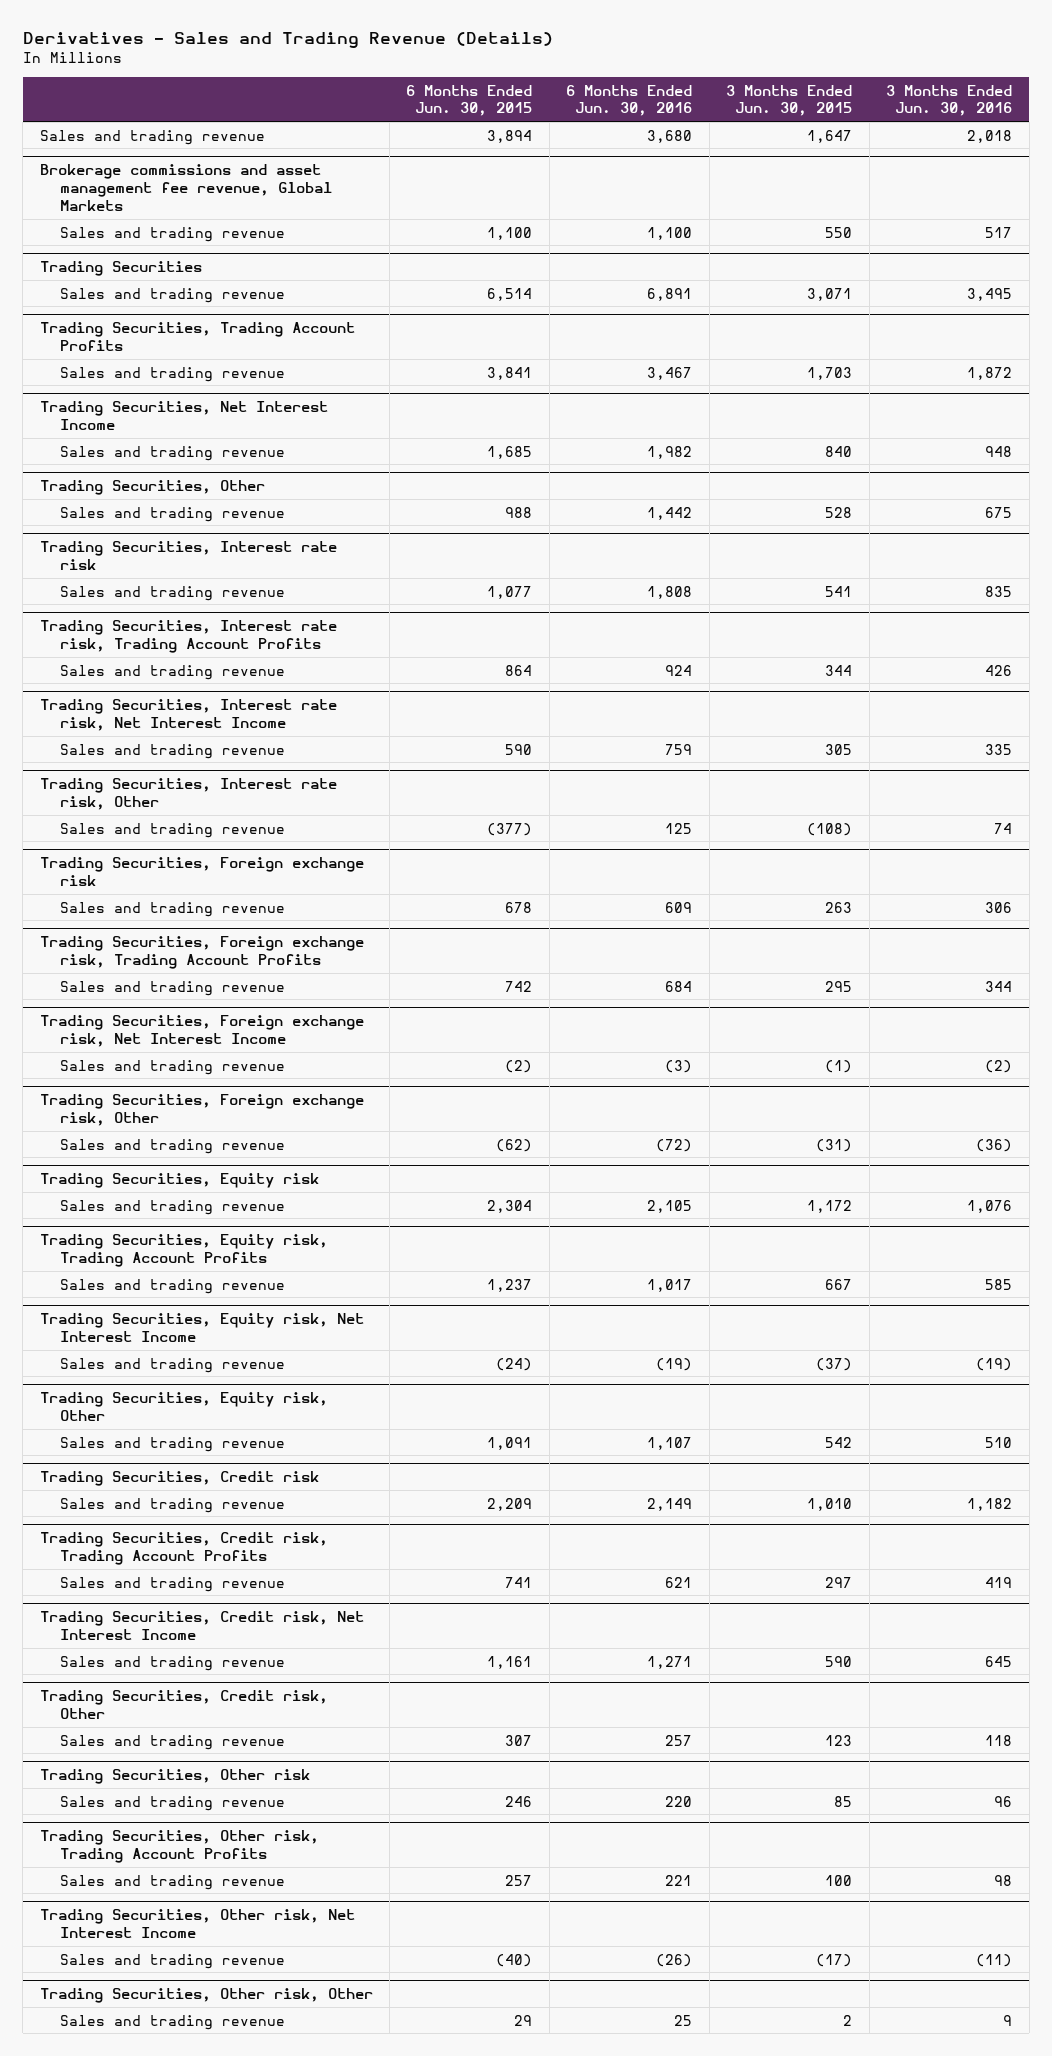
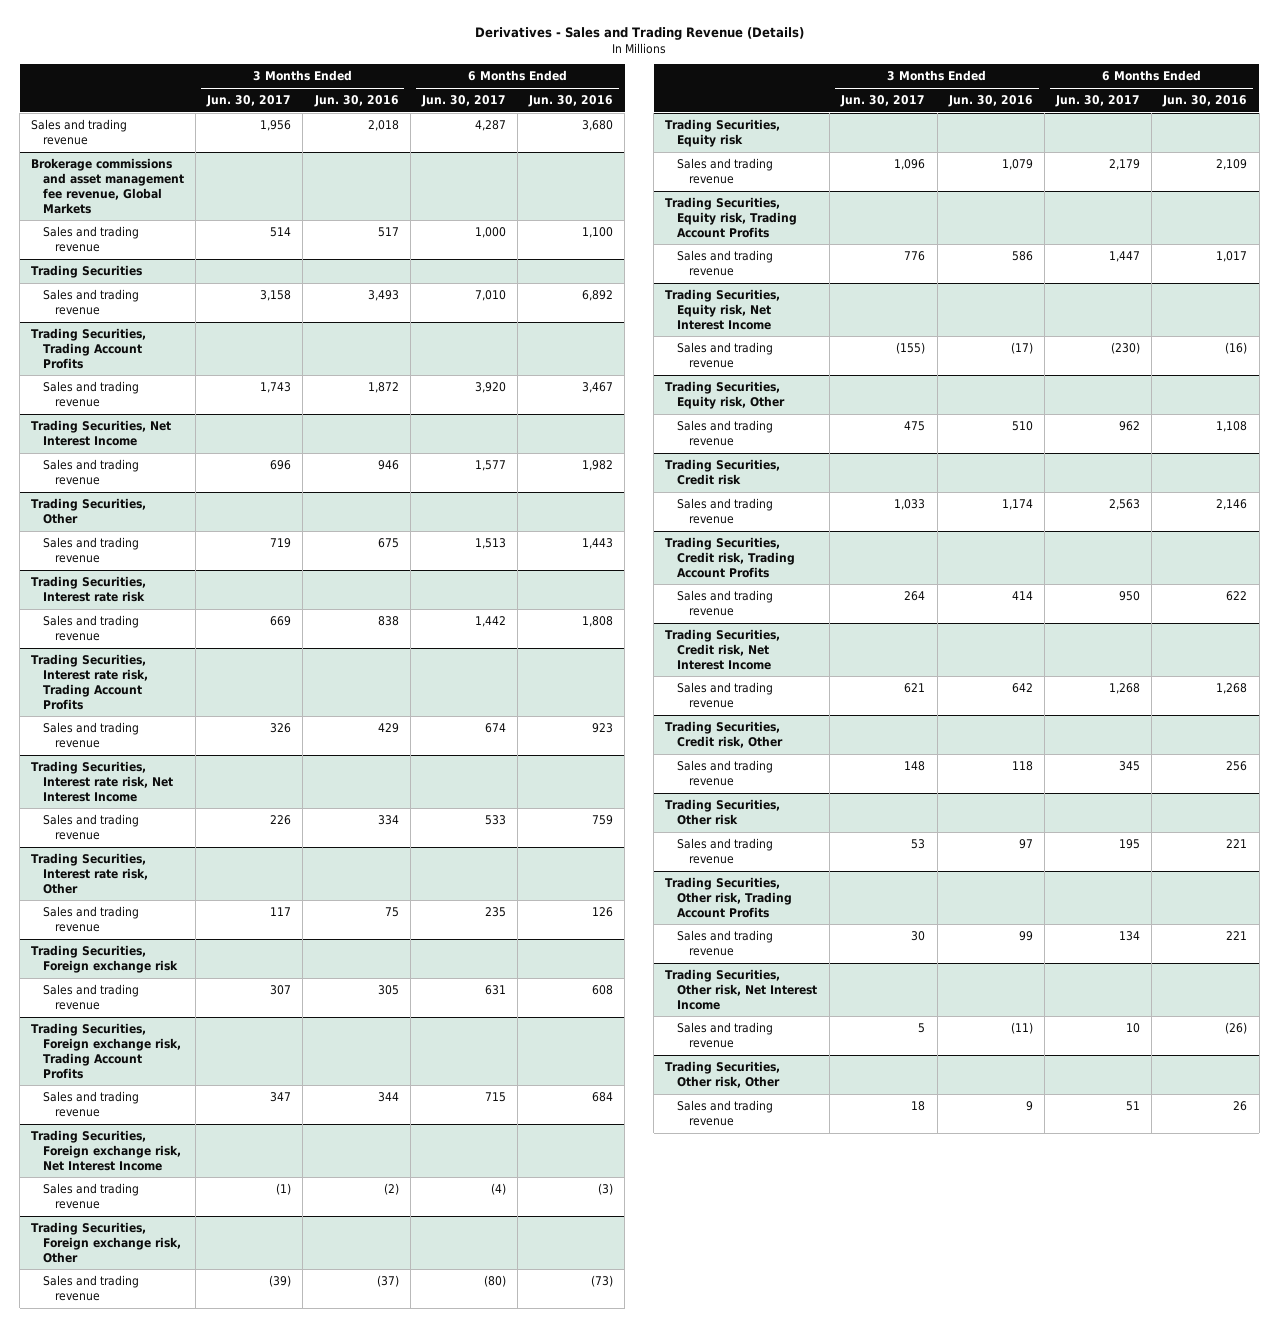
[406,84,533,117] 6 Months Ended Jun. 30, 2015 -> none
[726,84,853,117] 3 Months Ended Jun. 30, 2015 -> none
none -> [206,95,292,108] Jun. 30, 2017
none -> [420,95,506,108] Jun. 30, 2017
[647,287,693,301] 6,891 -> [582,290,614,302] 6,892
[967,287,1013,301] 3,495 -> [367,290,399,302] 3,493
[985,445,1013,457] 948 -> [377,460,399,471] 946
[647,506,693,520] 1,442 -> [582,538,614,550] 1,443
[985,585,1013,597] 835 -> [377,616,399,627] 838
[665,664,693,676] 924 -> [592,723,614,734] 923
[985,664,1013,676] 426 -> [377,723,399,734] 429
[985,743,1013,755] 335 -> [377,815,399,826] 334
[665,822,693,834] 125 -> [592,907,614,918] 126
[994,822,1013,834] 74 -> [384,907,399,918] 75
[665,901,693,913] 609 -> [592,985,614,996] 608
[985,901,1013,913] 306 -> [377,985,399,996] 305
[656,1138,693,1152] (72) -> [591,1275,614,1288] (73)
[976,1138,1013,1152] (36) -> [376,1275,399,1288] (37)
[647,1199,693,1213] 2,105 -> [1216,159,1248,171] 2,109
[967,1199,1013,1213] 1,076 -> [1001,159,1033,171] 1,079
[985,1278,1013,1290] 585 -> [1011,251,1033,262] 586
[656,1357,693,1371] (19) -> [1225,342,1248,355] (16)
[976,1357,1013,1371] (19) -> [1010,342,1033,355] (17)
[647,1436,693,1450] 1,107 -> [1216,421,1248,433] 1,108
[647,1497,693,1511] 2,149 -> [1216,499,1248,511] 2,146
[967,1497,1013,1511] 1,182 -> [1001,499,1033,511] 1,174
[665,1576,693,1588] 621 -> [1226,591,1248,602] 622
[985,1576,1013,1588] 419 -> [1011,591,1033,601] 414
[647,1655,693,1669] 1,271 -> [1216,683,1248,695] 1,268
[985,1655,1013,1667] 645 -> [1011,683,1033,694] 642
[665,1734,693,1746] 257 -> [1226,761,1248,772] 256
[665,1795,693,1807] 220 -> [1226,839,1248,849] 221
[994,1795,1013,1807] 96 -> [1018,839,1033,850] 97
[994,1874,1013,1886] 98 -> [1018,931,1033,942] 99
[674,2014,693,2026] 25 -> [1233,1101,1248,1112] 26

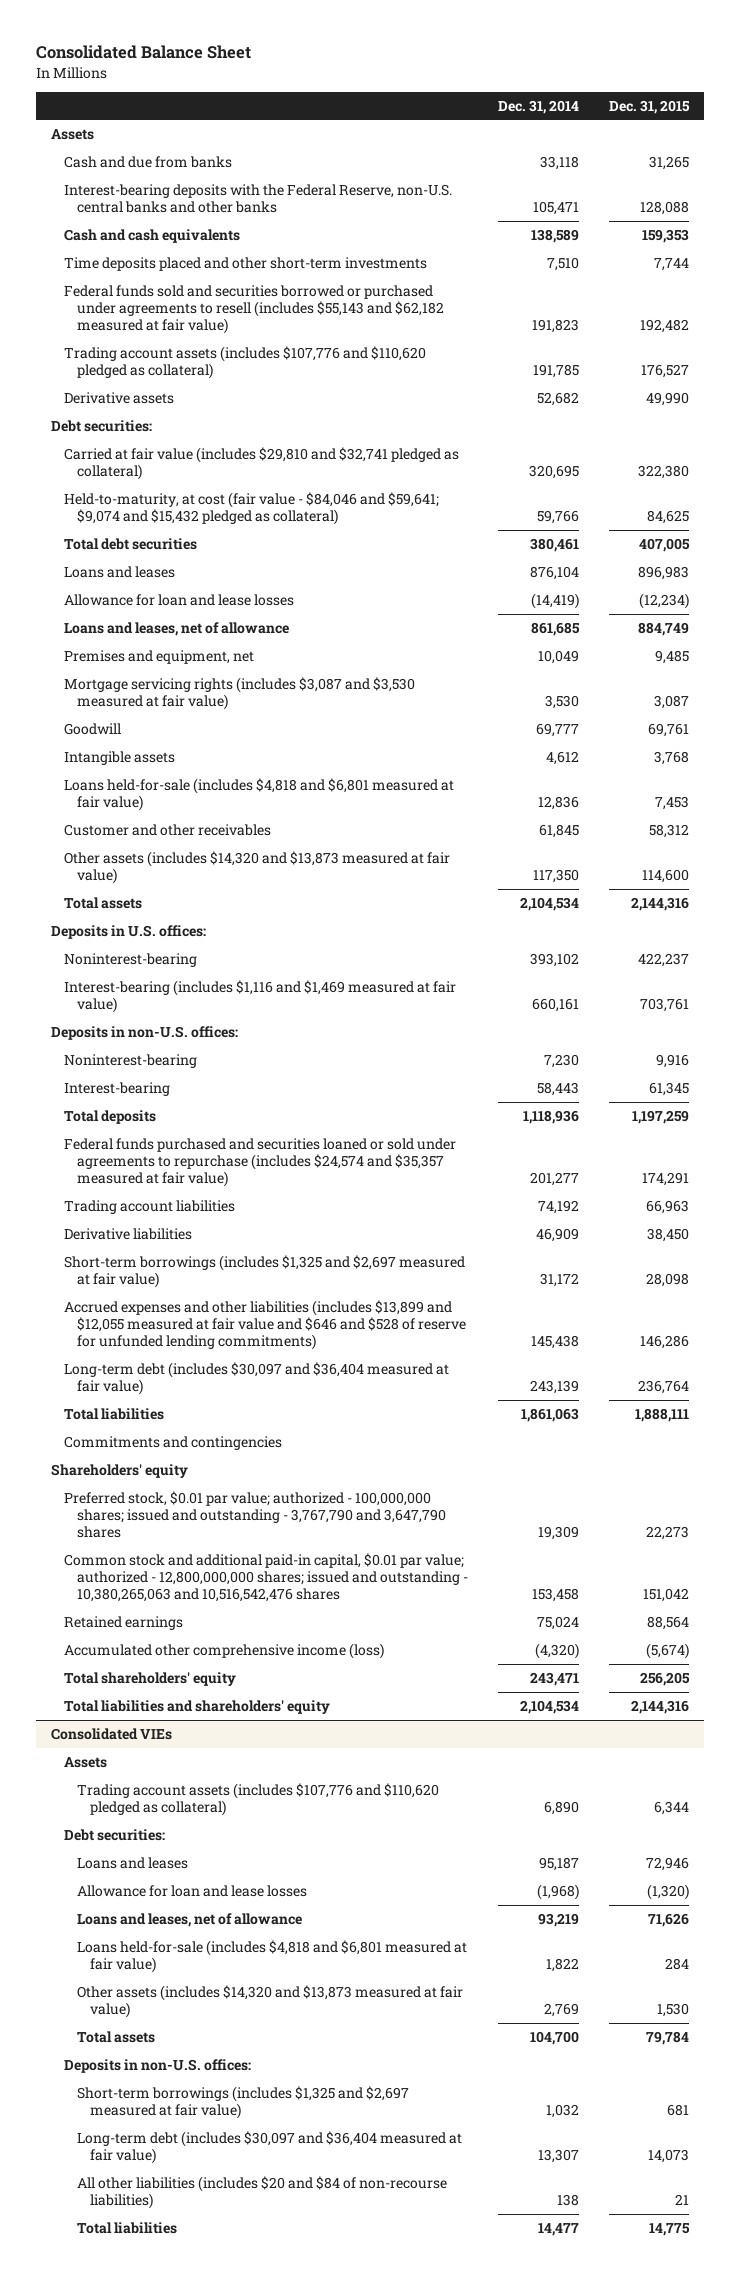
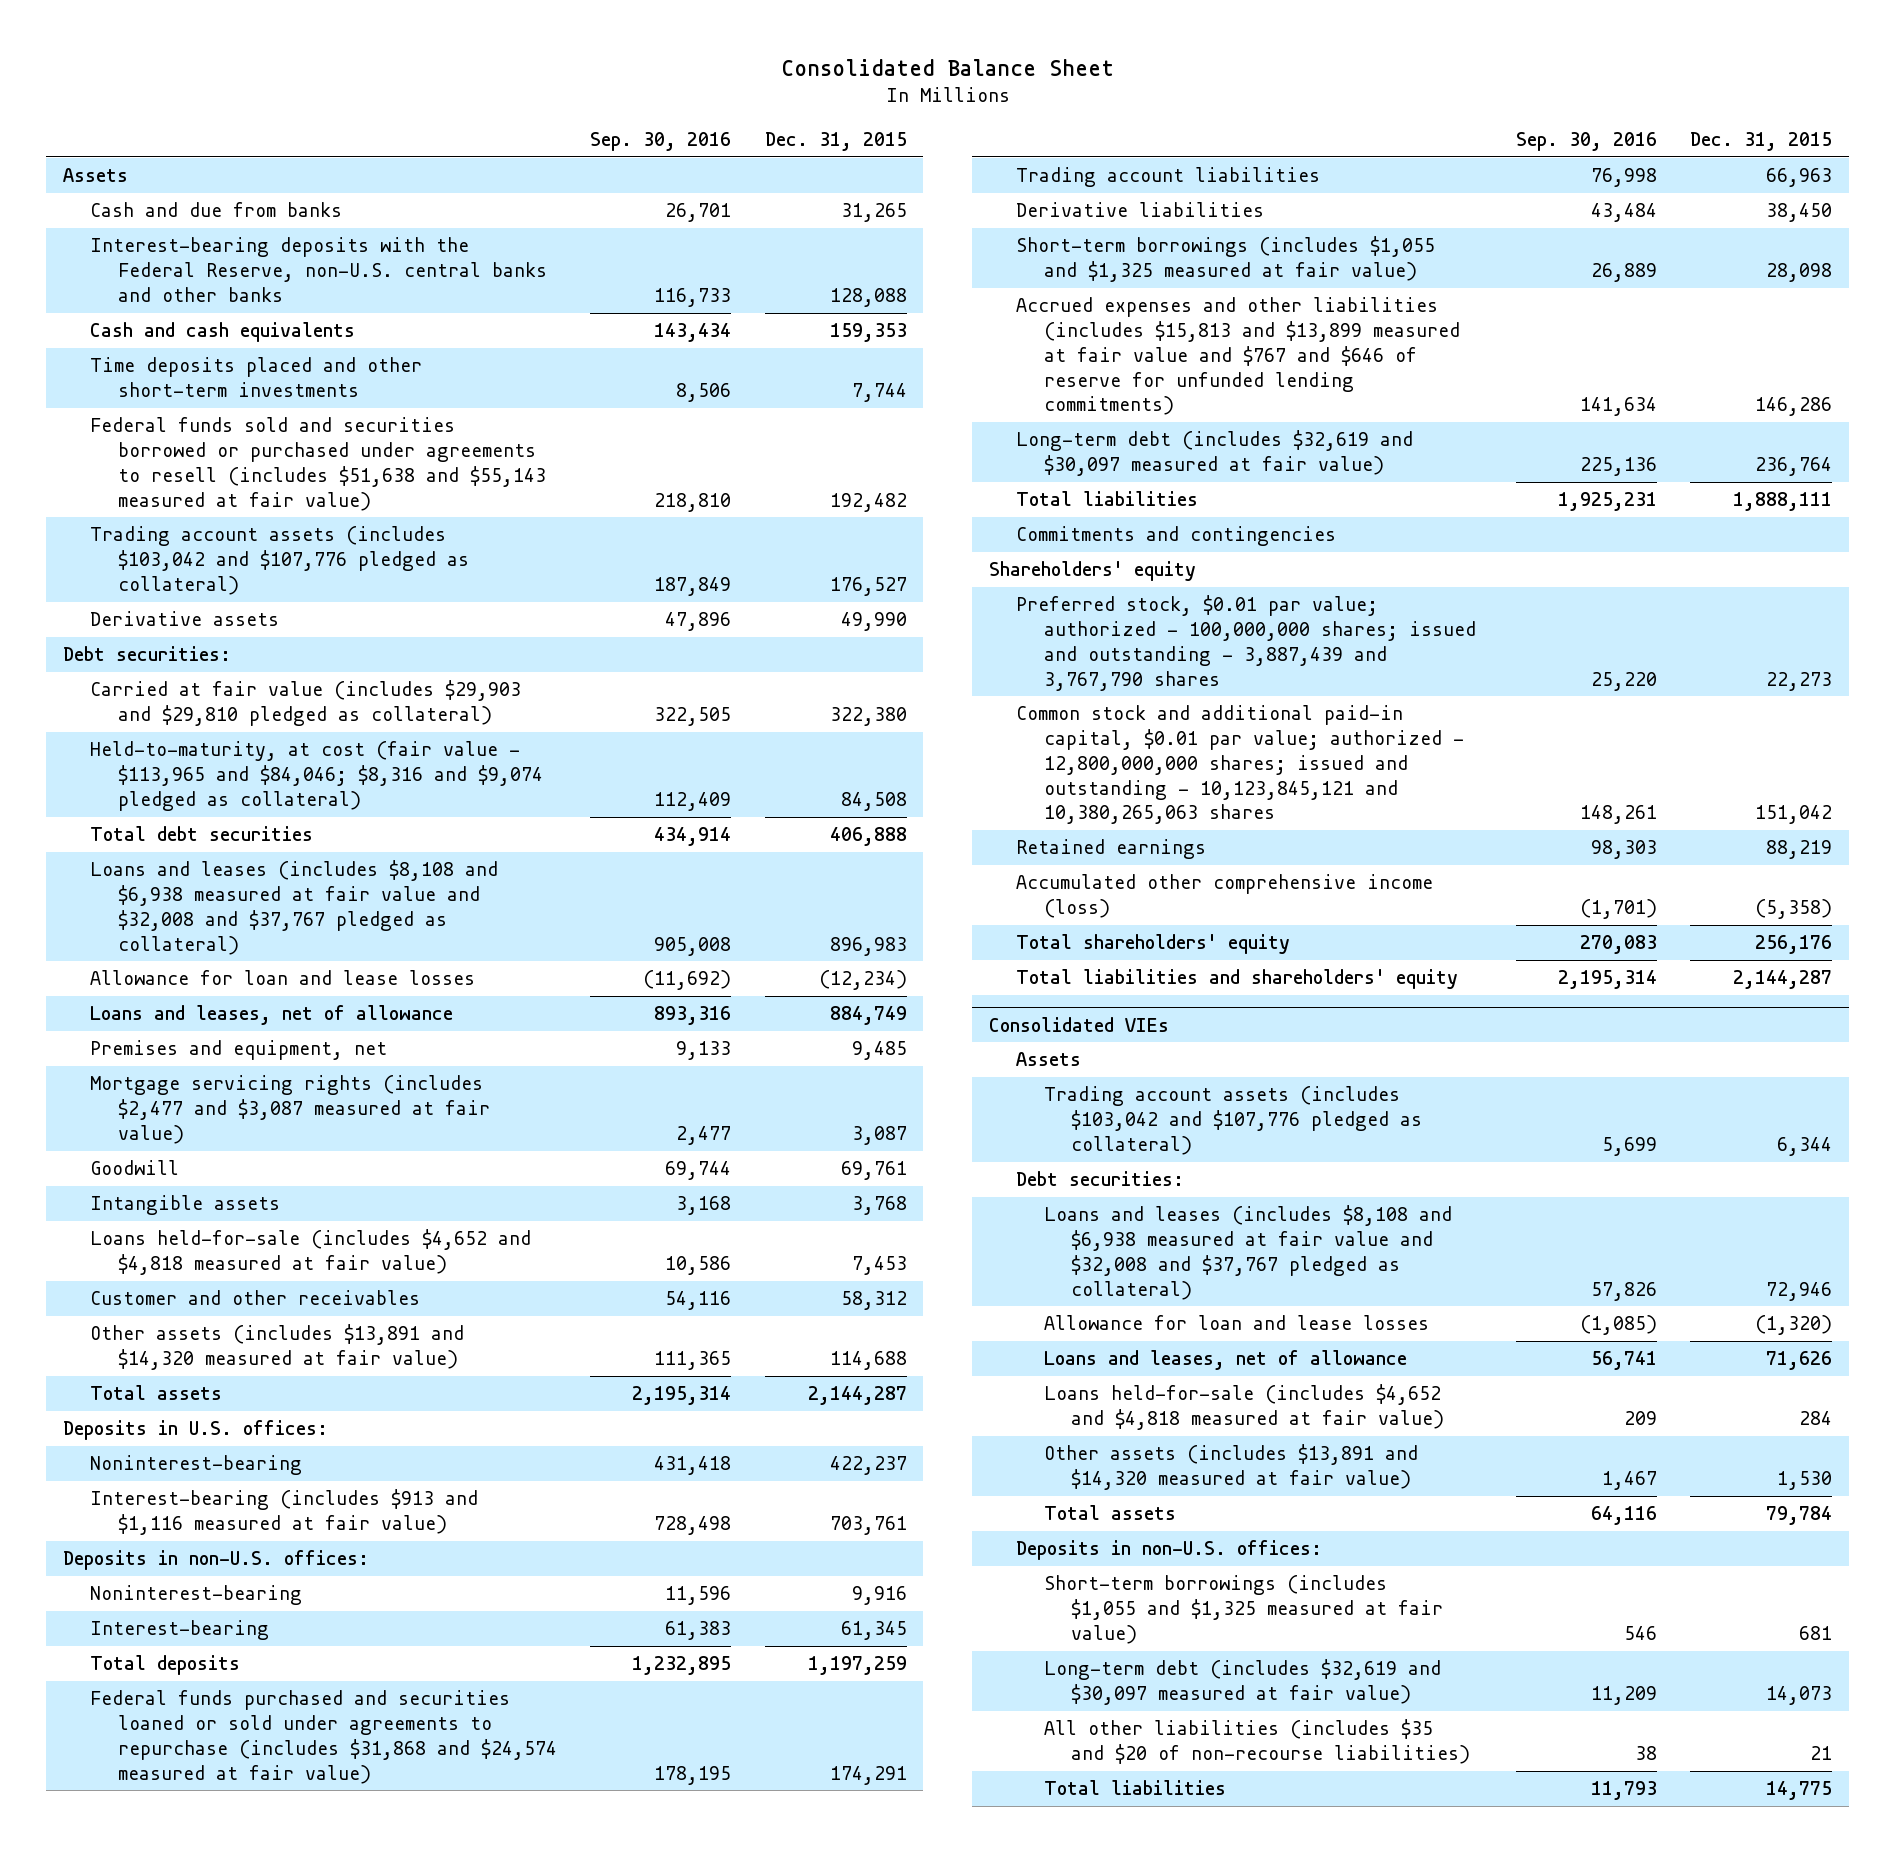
[498,99,580,114] Dec. 31, 2014 -> none
none -> [590,131,732,151] Sep. 30, 2016
[64,284,445,334] Federal funds sold and securities borrowed or purchased under agreements to resell (includes $55,143 and $62,182 measured at fair value) -> [90,417,546,511] Federal funds sold and securities borrowed or purchased under agreements to resell (includes $51,638 and $55,143 measured at fair value)
[64,345,427,379] Trading account assets (includes $107,776 and $110,620 pledged as collateral) -> [90,526,469,595] Trading account assets (includes $103,042 and $107,776 pledged as collateral)
[64,446,460,480] Carried at fair value (includes $29,810 and $32,741 pledged as collateral) -> [90,680,522,726] Carried at fair value (includes $29,903 and $29,810 pledged as collateral)
[64,491,440,525] Held-to-maturity, at cost (fair value - $84,046 and $59,641; $9,074 and $15,432 pledged as collateral) -> [90,741,543,811] Held-to-maturity, at cost (fair value - $113,965 and $84,046; $8,316 and $9,074 pledged as collateral)
[646,509,689,524] 84,625 -> [840,791,907,811] 84,508
[638,537,690,552] 407,005 -> [829,827,907,847] 406,888
[64,565,176,578] Loans and leases -> [90,860,499,955] Loans and leases (includes $8,108 and $6,938 measured at fair value and $32,008 and $37,767 pledged as collateral)
[64,676,416,710] Mortgage servicing rights (includes $3,087 and $3,530 measured at fair value) -> [90,1075,490,1144] Mortgage servicing rights (includes $2,477 and $3,087 measured at fair value)
[64,777,455,811] Loans held-for-sale (includes $4,818 and $6,801 measured at fair value) -> [90,1229,532,1275] Loans held-for-sale (includes $4,652 and $4,818 measured at fair value)
[64,850,451,884] Other assets (includes $14,320 and $13,873 measured at fair value) -> [90,1324,465,1370] Other assets (includes $13,891 and $14,320 measured at fair value)
[641,868,689,883] 114,600 -> [829,1350,907,1370] 114,688
[630,896,689,911] 2,144,316 -> [807,1386,907,1406] 2,144,287
[64,979,457,1013] Interest-bearing (includes $1,116 and $1,469 measured at fair value) -> [90,1489,479,1535] Interest-bearing (includes $913 and $1,116 measured at fair value)
[64,1137,457,1187] Federal funds purchased and securities loaned or sold under agreements to repurchase (includes $24,574 and $35,357 measured at fair value) -> [90,1690,557,1784] Federal funds purchased and securities loaned or sold under agreements to repurchase (includes $31,868 and $24,574 measured at fair value)
[64,1254,466,1288] Short-term borrowings (includes $1,325 and $2,697 measured at fair value) -> [1016,236,1436,282] Short-term borrowings (includes $1,055 and $1,325 measured at fair value)
[64,1299,467,1350] Accrued expenses and other liabilities (includes $13,899 and $12,055 measured at fair value and $646 and $528 of reserve for unfunded lending commitments) -> [1016,297,1460,416] Accrued expenses and other liabilities (includes $15,813 and $13,899 measured at fair value and $767 and $646 of reserve for unfunded lending commitments)
[64,1361,450,1395] Long-term debt (includes $30,097 and $36,404 measured at fair value) -> [1016,430,1414,476] Long-term debt (includes $32,619 and $30,097 measured at fair value)
[64,1490,447,1538] Preferred stock, $0.01 par value; authorized - 100,000,000 shares; issued and outstanding - 3,767,790 and 3,647,790 shares -> [1016,595,1476,691] Preferred stock, $0.01 par value; authorized - 100,000,000 shares; issued and outstanding - 3,887,439 and 3,767,790 shares
[64,1552,469,1602] Common stock and additional paid-in capital, $0.01 par value; authorized - 12,800,000,000 shares; issued and outstanding - 10,380,265,063 and 10,516,542,476 shares -> [1016,705,1464,825] Common stock and additional paid-in capital, $0.01 par value; authorized - 12,800,000,000 shares; issued and outstanding - 10,123,845,121 and 10,380,265,063 shares
[646,1615,689,1630] 88,564 -> [1766,840,1833,860] 88,219
[645,1642,689,1659] (5,674) -> [1755,898,1833,919] (5,358)
[639,1671,690,1686] 256,205 -> [1755,935,1833,955] 256,176
[630,1699,689,1714] 2,144,316 -> [1733,970,1833,990] 2,144,287
[77,1782,440,1816] Trading account assets (includes $107,776 and $110,620 pledged as collateral) -> [1043,1086,1423,1155] Trading account assets (includes $103,042 and $107,776 pledged as collateral)
[77,1856,189,1869] Loans and leases -> [1043,1205,1452,1300] Loans and leases (includes $8,108 and $6,938 measured at fair value and $32,008 and $37,767 pledged as collateral)
[77,1939,468,1973] Loans held-for-sale (includes $4,818 and $6,801 measured at fair value) -> [1043,1384,1445,1430] Loans held-for-sale (includes $4,652 and $4,818 measured at fair value)
[77,1984,464,2018] Other assets (includes $14,320 and $13,873 measured at fair value) -> [1043,1444,1418,1490] Other assets (includes $13,891 and $14,320 measured at fair value)
[77,2085,410,2119] Short-term borrowings (includes $1,325 and $2,697 measured at fair value) -> [1043,1575,1444,1644] Short-term borrowings (includes $1,055 and $1,325 measured at fair value)
[77,2130,463,2164] Long-term debt (includes $30,097 and $36,404 measured at fair value) -> [1043,1659,1441,1705] Long-term debt (includes $32,619 and $30,097 measured at fair value)
[77,2175,448,2209] All other liabilities (includes $20 and $84 of non-recourse liabilities) -> [1043,1719,1471,1764] All other liabilities (includes $35 and $20 of non-recourse liabilities)

